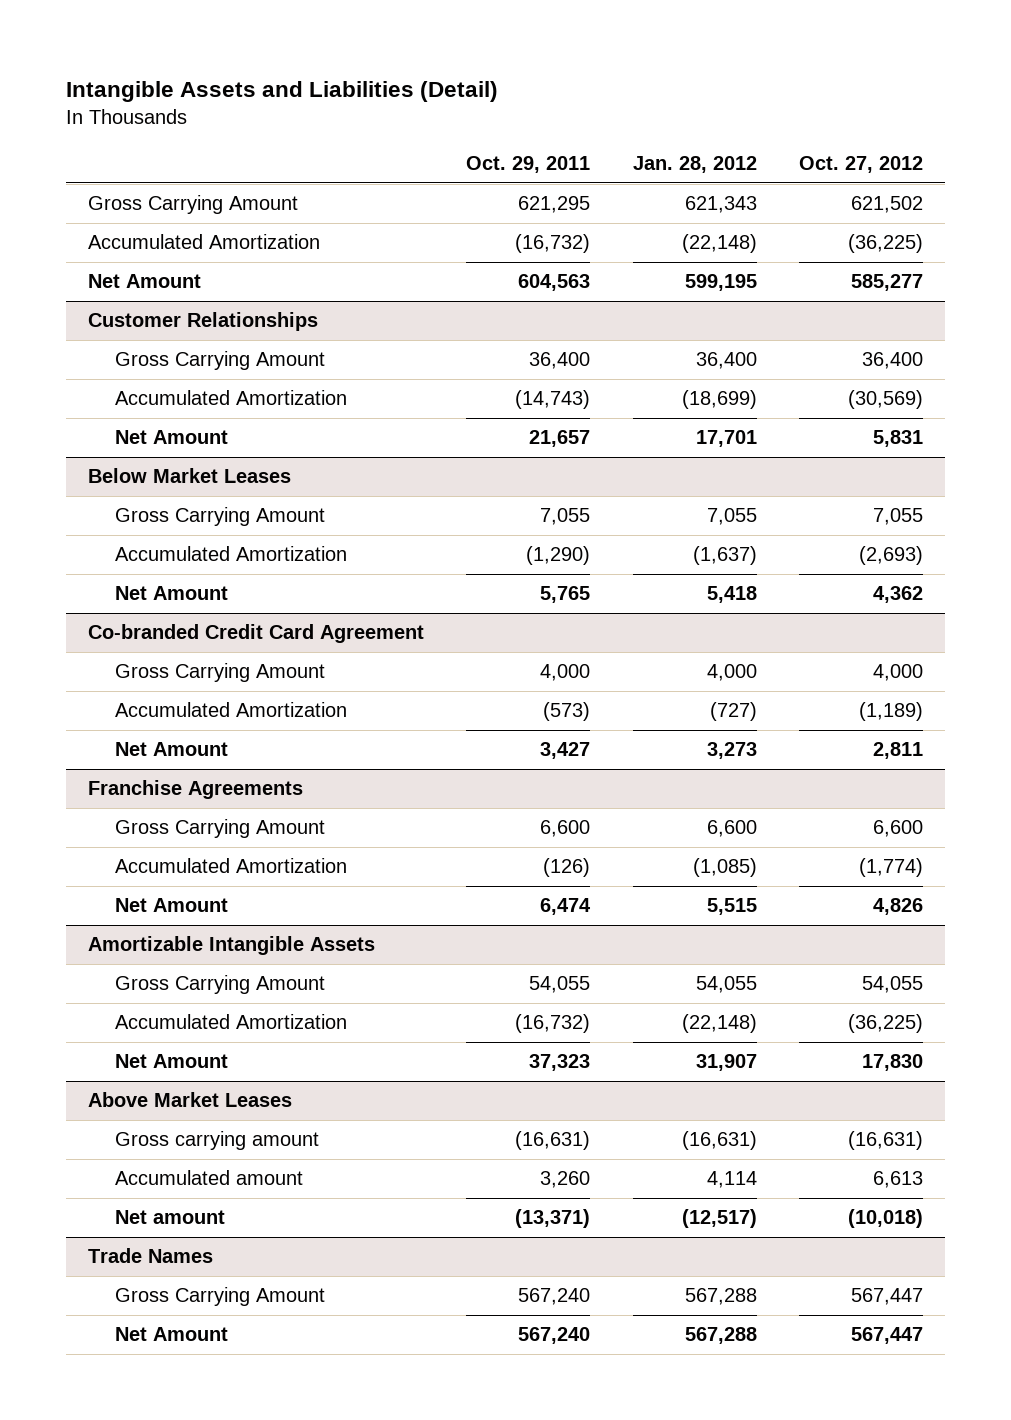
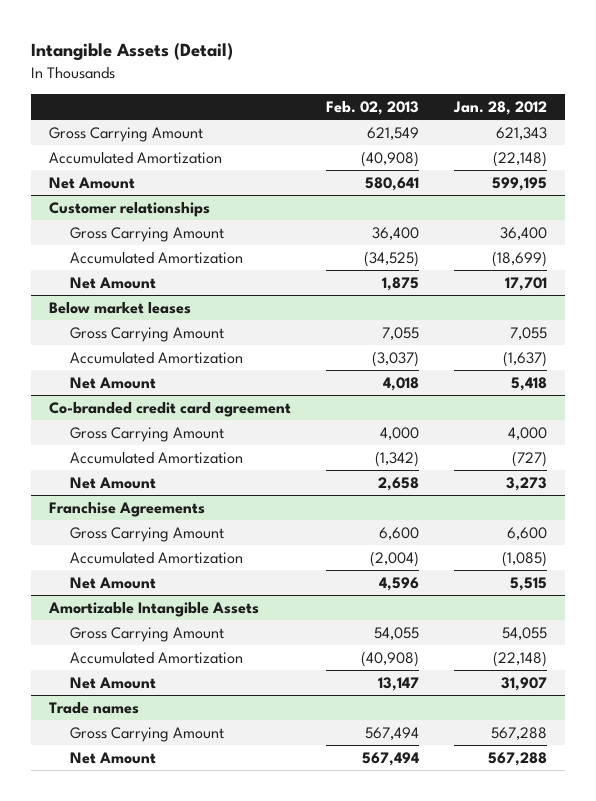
[66,81,499,103] Intangible Assets and Liabilities (Detail) -> [31,43,234,62] Intangible Assets (Detail)
[466,155,591,173] Oct. 29, 2011 -> none
[799,155,924,173] Oct. 27, 2012 -> none
none -> [325,101,419,116] Feb. 02, 2013
[87,312,318,332] Customer Relationships -> [48,201,210,217] Customer relationships
[87,468,291,484] Below Market Leases -> [48,301,191,314] Below market leases
[87,624,424,644] Co-branded Credit Card Agreement -> [48,401,291,417] Co-branded credit card agreement
[87,1092,292,1108] Above Market Leases -> none
[114,1131,319,1151] Gross carrying amount -> none
[114,1170,303,1186] Accumulated amount -> none
[114,1210,225,1225] Net amount -> none
[87,1248,213,1264] Trade Names -> [48,701,139,714] Trade names

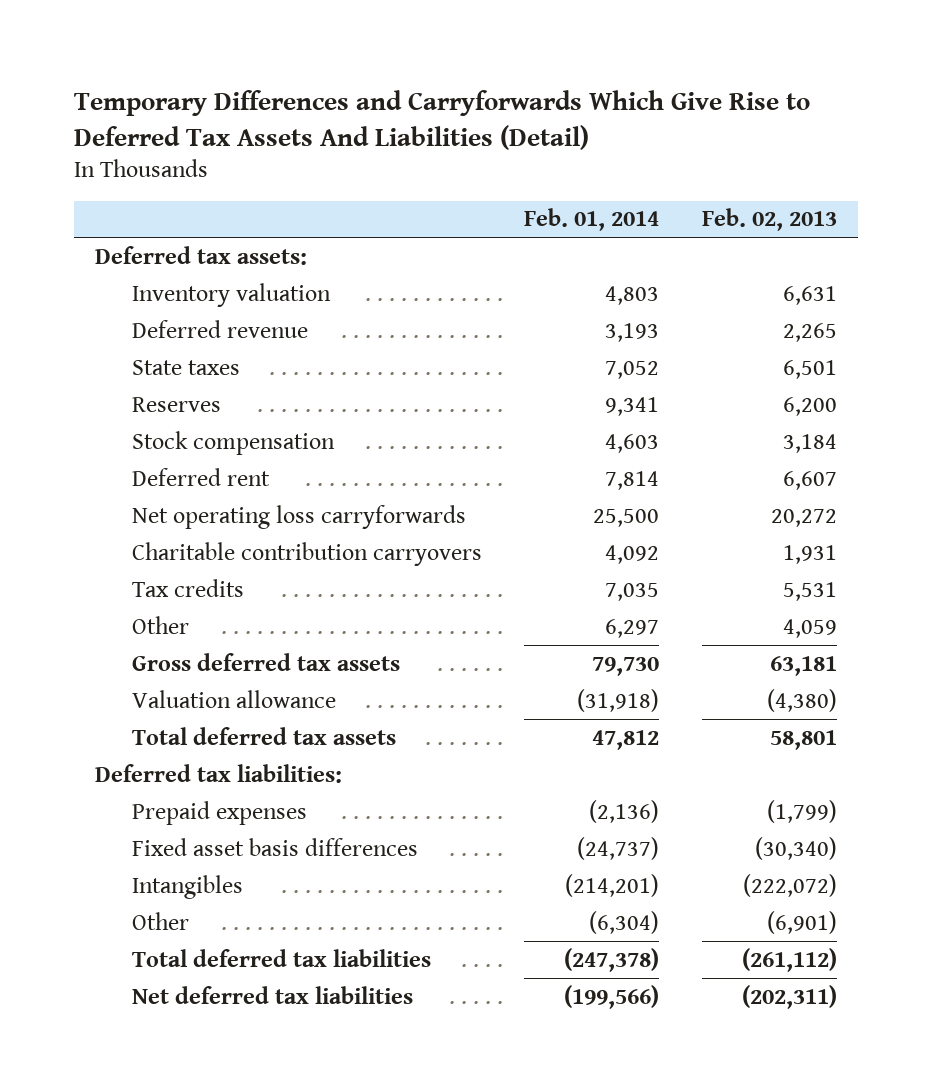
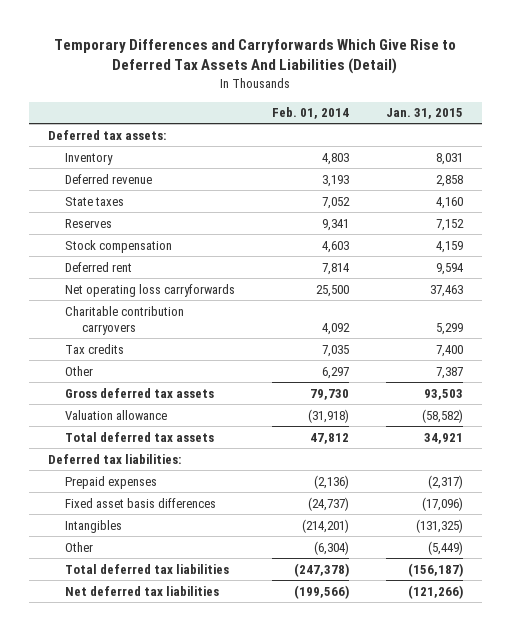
[701,208,837,232] Feb. 02, 2013 -> none
none -> [386,108,464,120] Jan. 31, 2015
[131,282,331,307] Inventory valuation -> [64,152,113,165] Inventory

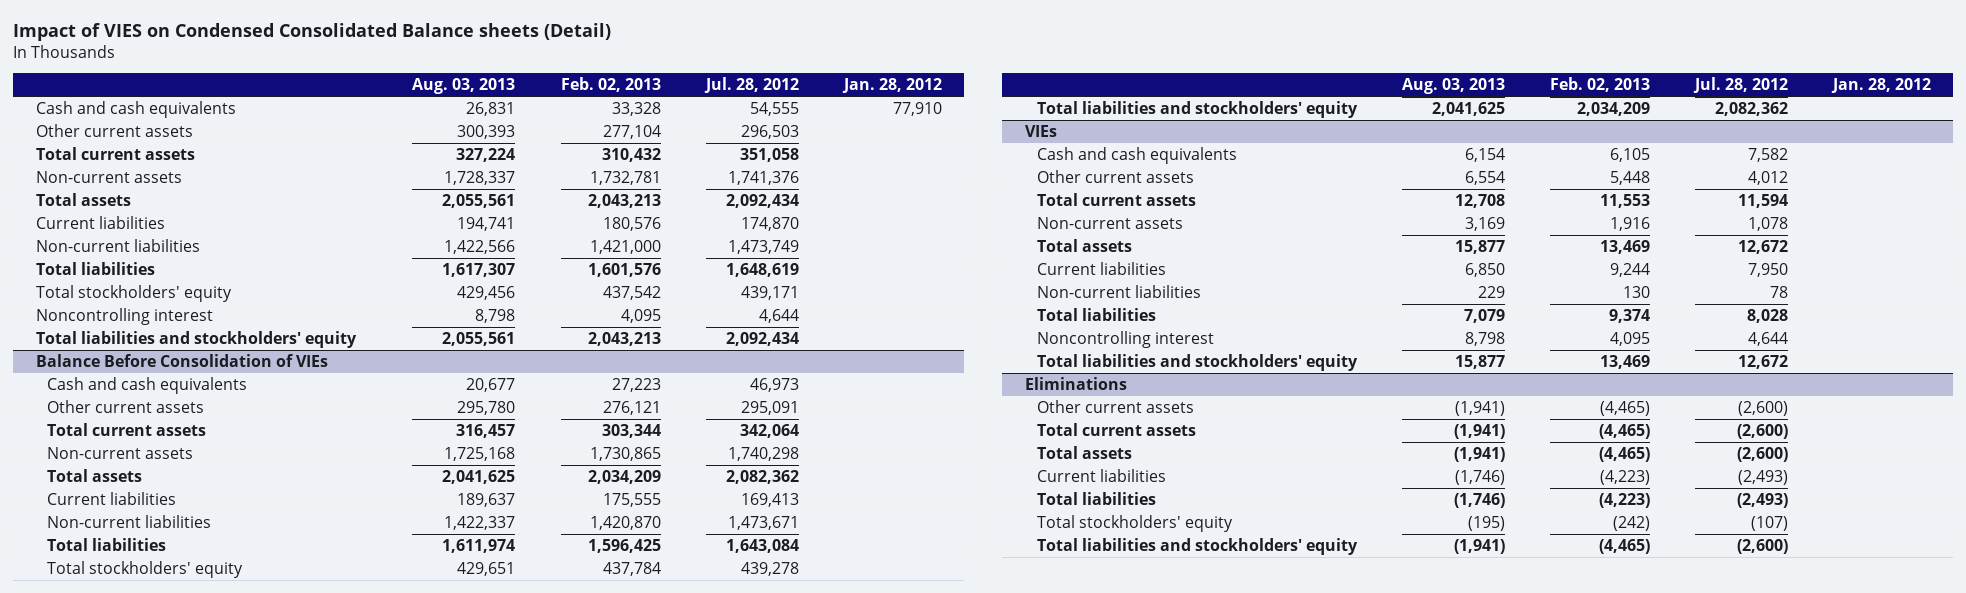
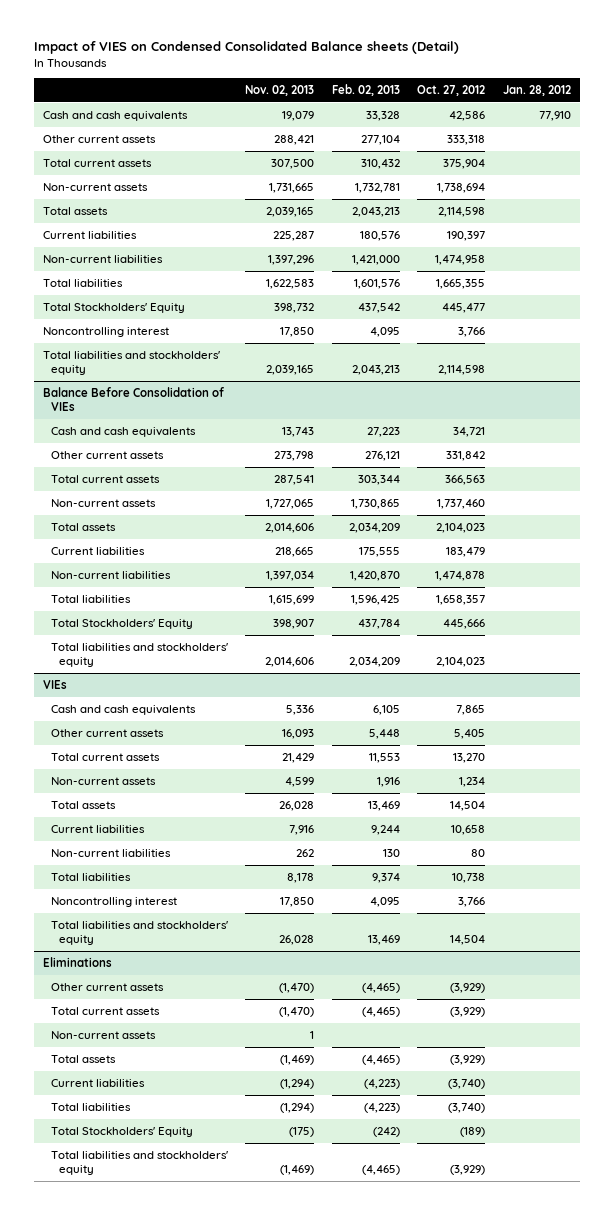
[412,77,516,94] Aug. 03, 2013 -> none
[703,76,799,93] Jul. 28, 2012 -> none
none -> [245,84,315,96] Nov. 02, 2013
none -> [417,84,486,96] Oct. 27, 2012
[35,285,232,303] Total stockholders' equity -> [42,302,185,313] Total Stockholders' Equity
[47,561,244,579] Total stockholders' equity -> [50,618,193,629] Total Stockholders' Equity
none -> [50,1030,156,1039] Non-current assets
[1036,515,1233,533] Total stockholders' equity -> [50,1126,193,1137] Total Stockholders' Equity

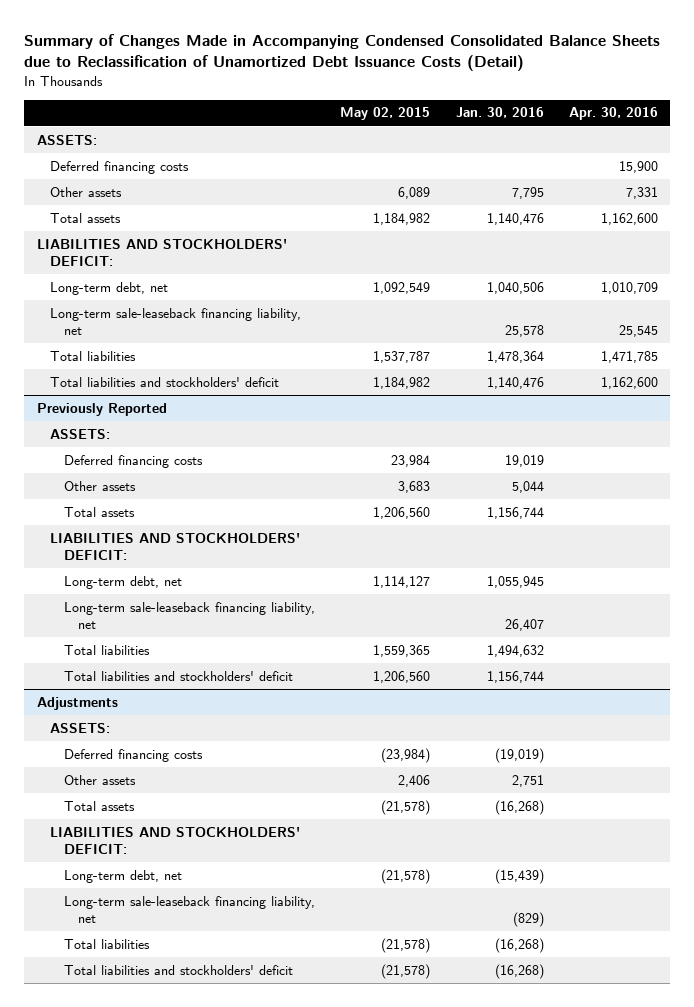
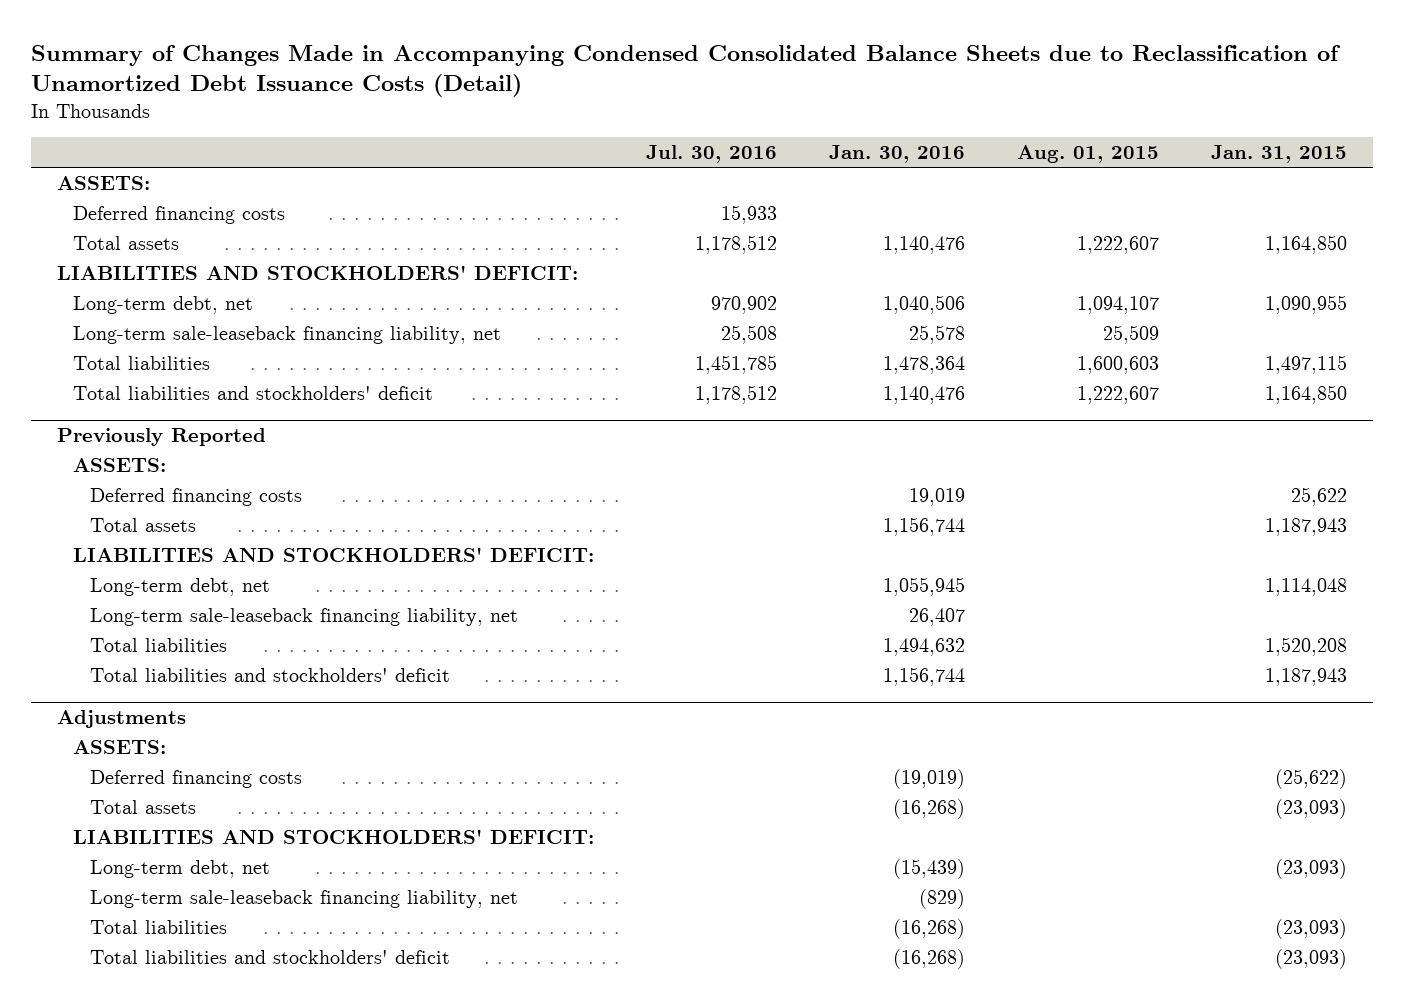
[340,107,431,121] May 02, 2015 -> none
[568,107,658,121] Apr. 30, 2016 -> none
none -> [646,144,778,163] Jul. 30, 2016
none -> [1017,144,1160,163] Aug. 01, 2015
none -> [1211,144,1348,163] Jan. 31, 2015
[50,186,123,197] Other assets -> none
[64,480,137,491] Other assets -> none
[64,774,137,785] Other assets -> none

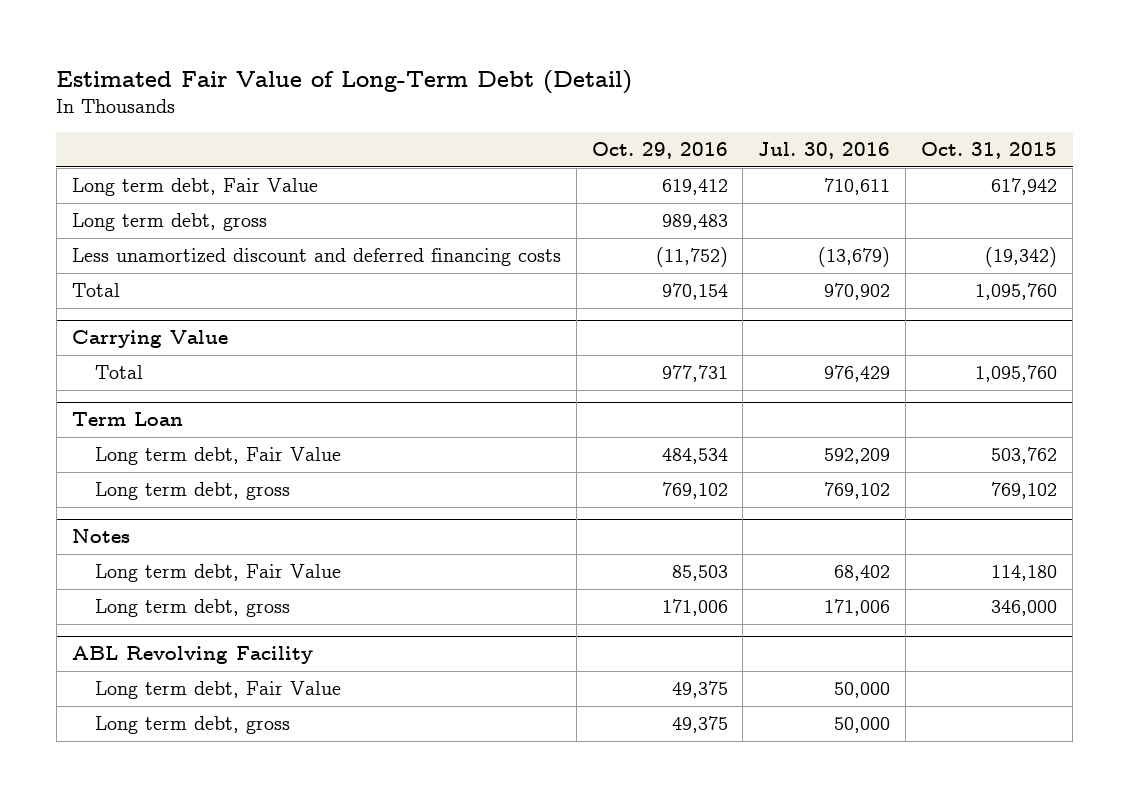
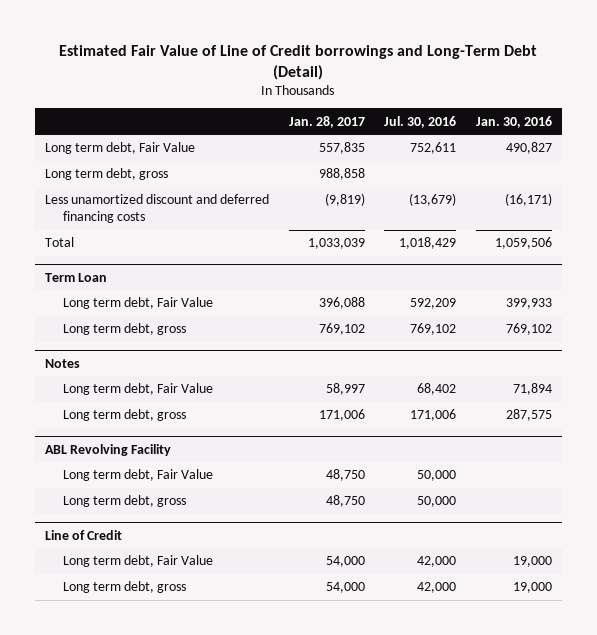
[56,69,633,94] Estimated Fair Value of Long-Term Debt (Detail) -> [59,44,538,80] Estimated Fair Value of Line of Credit borrowings and Long-Term Debt (Detail)
[591,142,728,160] Oct. 29, 2016 -> none
[921,142,1058,160] Oct. 31, 2015 -> none
none -> [288,115,365,128] Jan. 28, 2017
none -> [476,115,553,128] Jan. 30, 2016
[824,178,891,196] 710,611 -> [410,142,457,155] 752,611
[71,330,228,349] Carrying Value -> none
[95,365,144,380] Total -> none
[824,283,891,301] 970,902 -> [399,237,457,250] 1,018,429
none -> [44,529,122,540] Line of Credit
none -> [62,555,213,568] Long term debt, Fair Value
none -> [62,581,186,594] Long term debt, gross

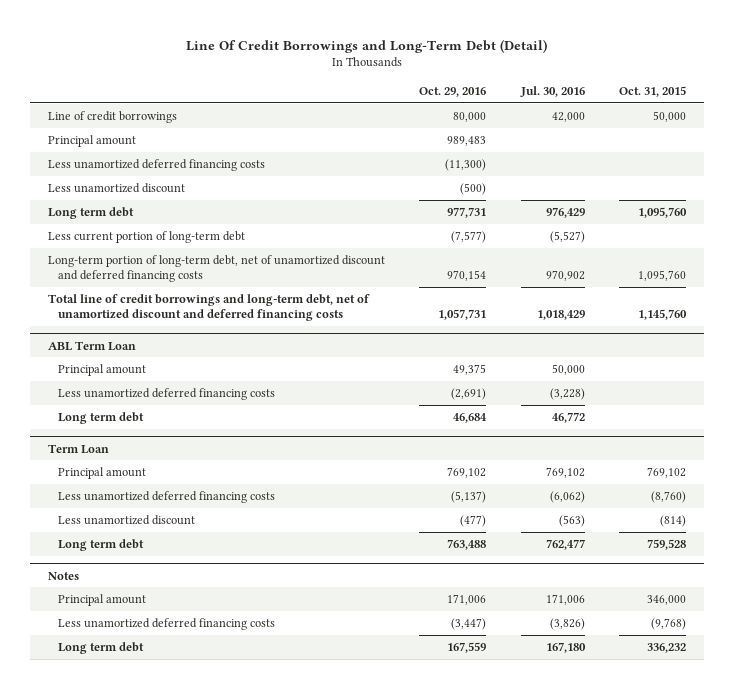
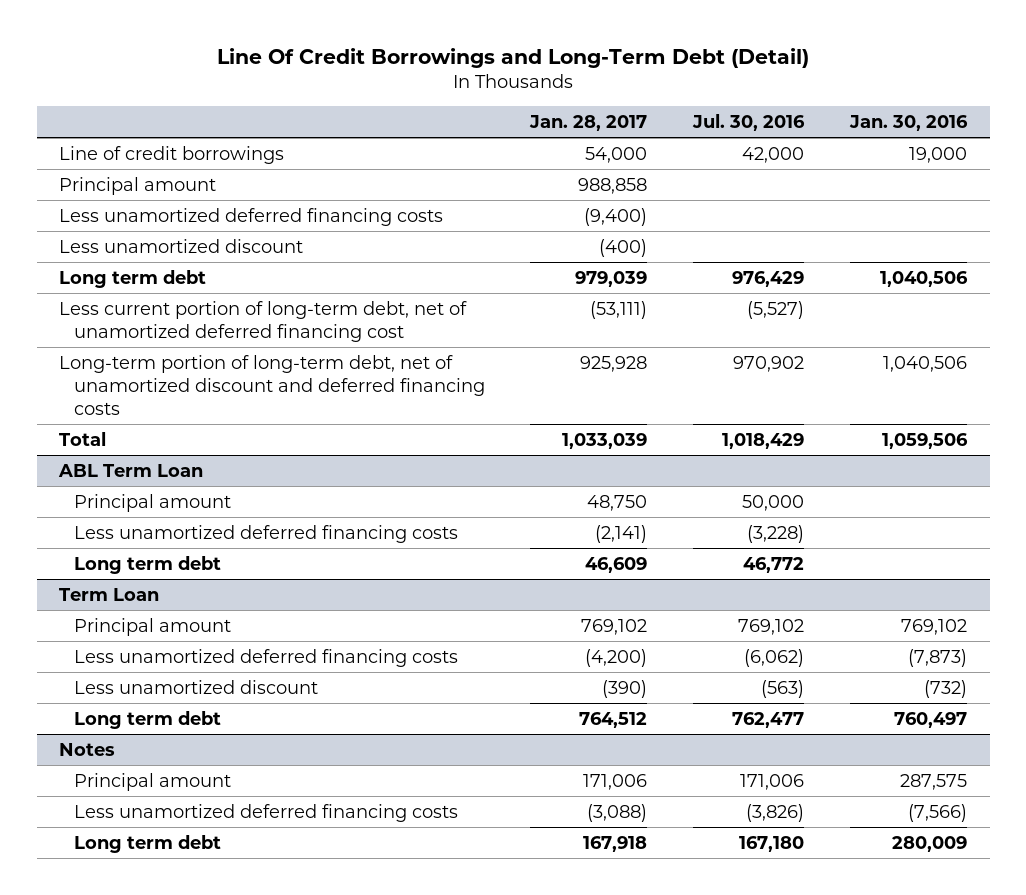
[419,86,487,97] Oct. 29, 2016 -> none
[619,85,687,97] Oct. 31, 2015 -> none
none -> [529,115,648,132] Jan. 28, 2017
none -> [849,115,969,132] Jan. 30, 2016
[47,230,245,243] Less current portion of long-term debt -> [59,300,468,342] Less current portion of long-term debt, net of unamortized deferred financing cost
[47,293,370,322] Total line of credit borrowings and long-term debt, net of unamortized discount and deferred financing costs -> [59,431,107,446] Total

